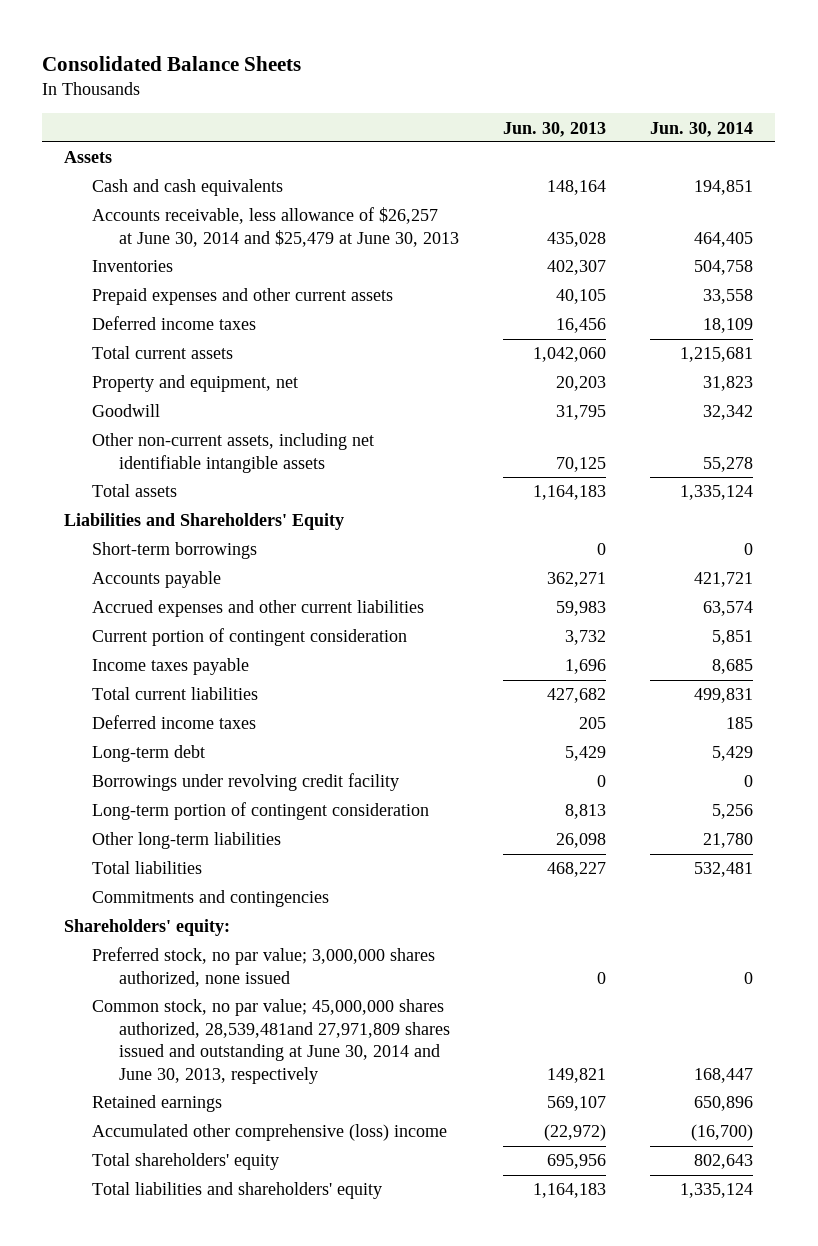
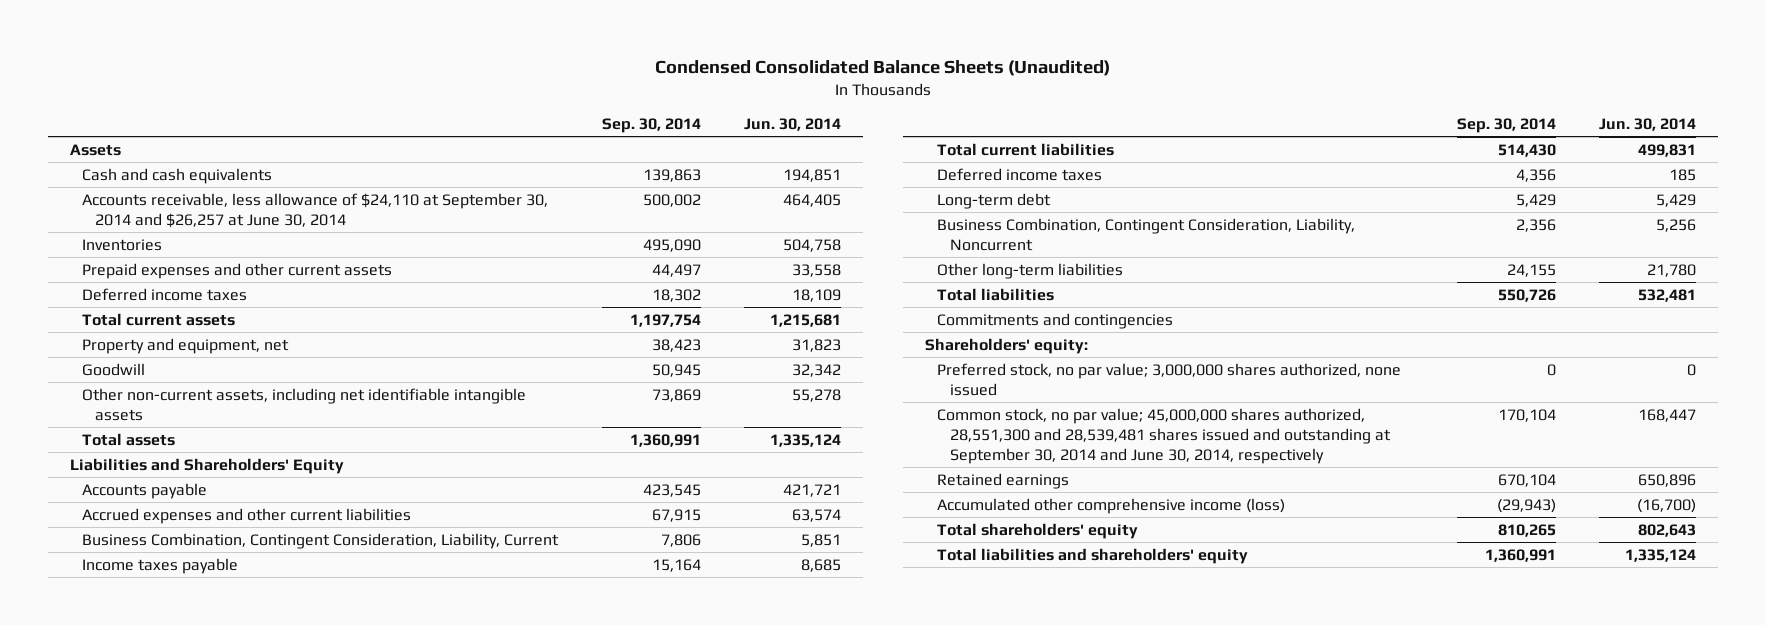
[42,55,302,71] Consolidated Balance Sheets -> [655,60,1111,77] Condensed Consolidated Balance Sheets (Unaudited)
[503,121,607,137] Jun. 30, 2013 -> none
none -> [601,117,701,133] Sep. 30, 2014
[91,207,460,247] Accounts receivable, less allowance of $26,257 at June 30, 2014 and $25,479 at June 30, 2013 -> [82,192,549,228] Accounts receivable, less allowance of $24,110 at September 30, 2014 and $26,257 at June 30, 2014
[91,542,257,560] Short-term borrowings -> none
[91,628,407,647] Current portion of contingent consideration -> [82,532,560,549] Business Combination, Contingent Consideration, Liability, Current
[91,773,399,792] Borrowings under revolving credit facility -> none
[91,802,429,821] Long-term portion of contingent consideration -> [937,217,1356,251] Business Combination, Contingent Consideration, Liability, Noncurrent
[91,999,451,1084] Common stock, no par value; 45,000,000 shares authorized, 28,539,481and 27,971,809 shares issued and outstanding at June 30, 2014 and June 30, 2013, respectively -> [937,407,1391,465] Common stock, no par value; 45,000,000 shares authorized, 28,551,300 and 28,539,481 shares issued and outstanding at September 30, 2014 and June 30, 2014, respectively
[91,1124,447,1142] Accumulated other comprehensive (loss) income -> [937,497,1286,514] Accumulated other comprehensive income (loss)

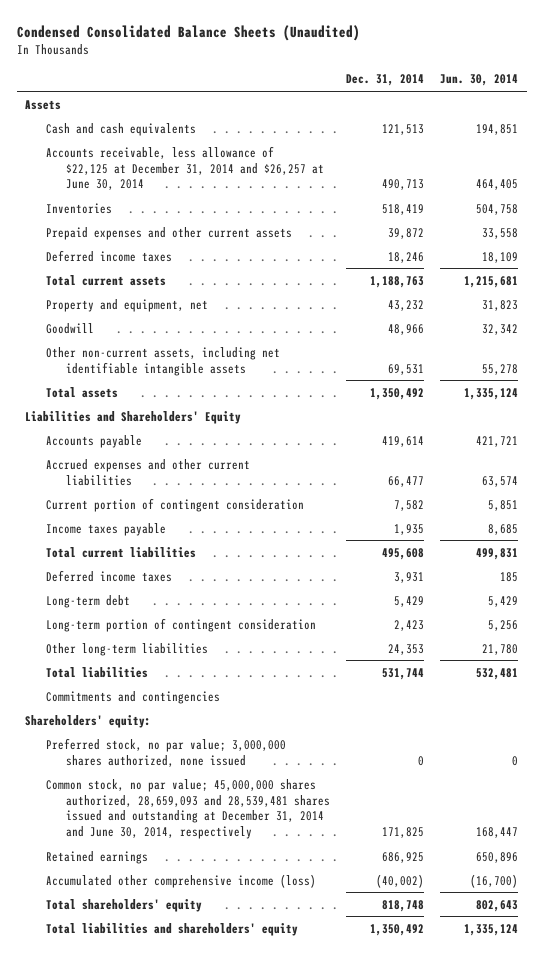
[601,117,701,133] Sep. 30, 2014 -> none
none -> [346,74,425,87] Dec. 31, 2014
[82,192,549,228] Accounts receivable, less allowance of $24,110 at September 30, 2014 and $26,257 at June 30, 2014 -> [45,145,324,191] Accounts receivable, less allowance of $22,125 at December 31, 2014 and $26,257 at June 30, 2014
[82,532,560,549] Business Combination, Contingent Consideration, Liability, Current -> [45,497,304,512] Current portion of contingent consideration
[937,217,1356,251] Business Combination, Contingent Consideration, Liability, Noncurrent -> [45,617,316,632] Long-term portion of contingent consideration
[937,407,1391,465] Common stock, no par value; 45,000,000 shares authorized, 28,551,300 and 28,539,481 shares issued and outstanding at September 30, 2014 and June 30, 2014, respectively -> [45,778,330,840] Common stock, no par value; 45,000,000 shares authorized, 28,659,093 and 28,539,481 shares issued and outstanding at December 31, 2014 and June 30, 2014, respectively

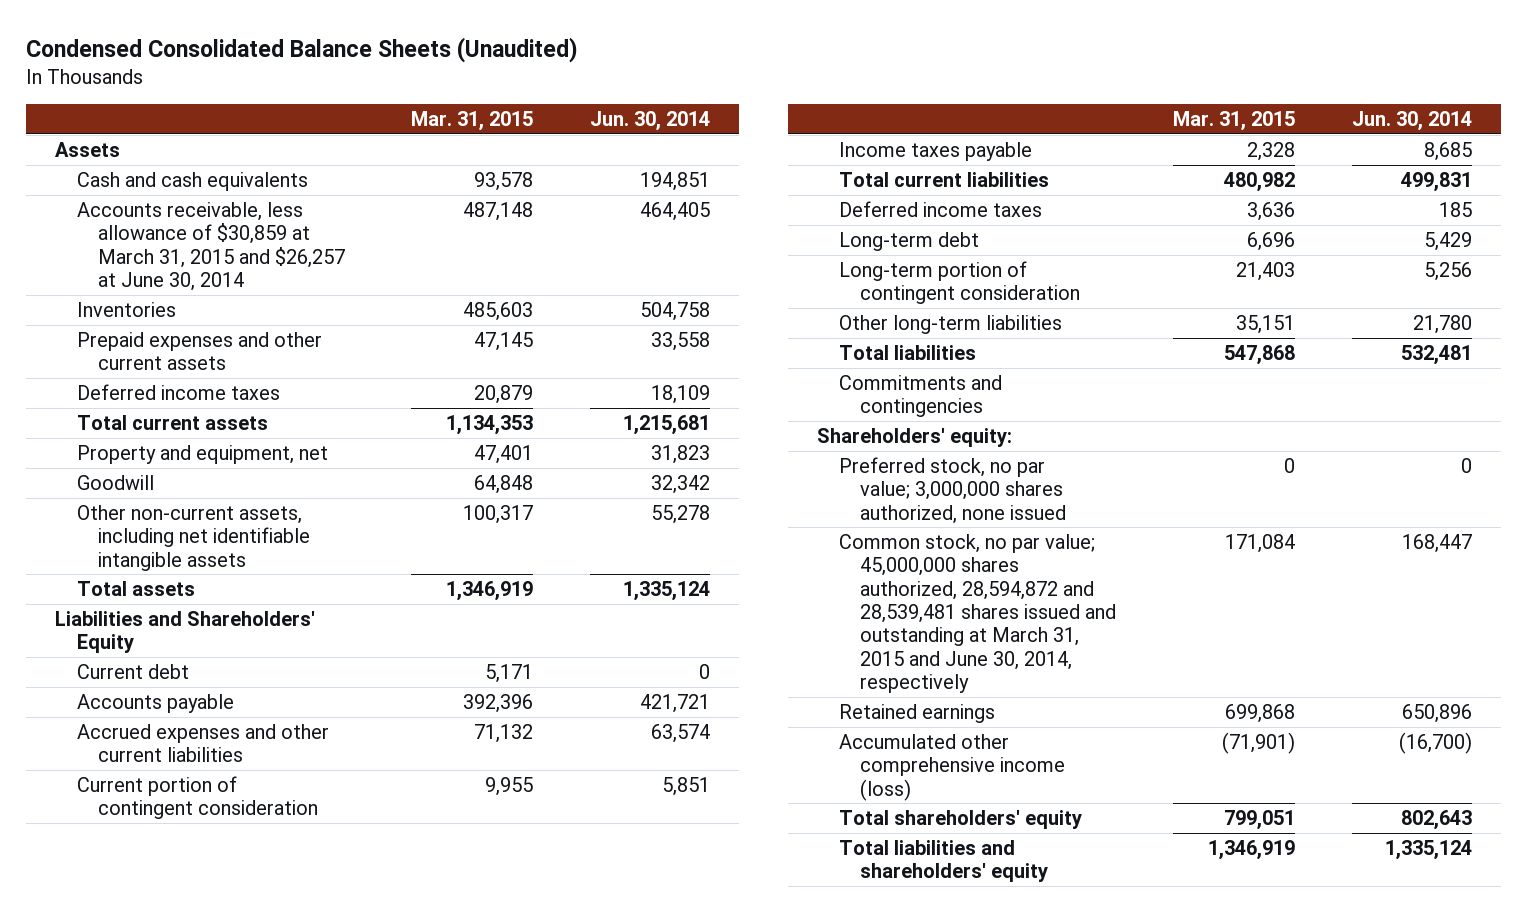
[346,74,425,87] Dec. 31, 2014 -> none
none -> [411,110,534,131] Mar. 31, 2015
[45,145,324,191] Accounts receivable, less allowance of $22,125 at December 31, 2014 and $26,257 at June 30, 2014 -> [76,201,346,291] Accounts receivable, less allowance of $30,859 at March 31, 2015 and $26,257 at June 30, 2014
none -> [76,663,189,679] Current debt
[45,778,330,840] Common stock, no par value; 45,000,000 shares authorized, 28,659,093 and 28,539,481 shares issued and outstanding at December 31, 2014 and June 30, 2014, respectively -> [838,533,1117,694] Common stock, no par value; 45,000,000 shares authorized, 28,594,872 and 28,539,481 shares issued and outstanding at March 31, 2015 and June 30, 2014, respectively

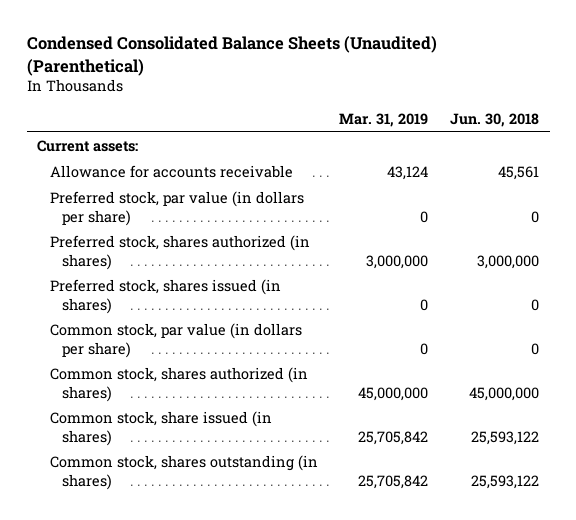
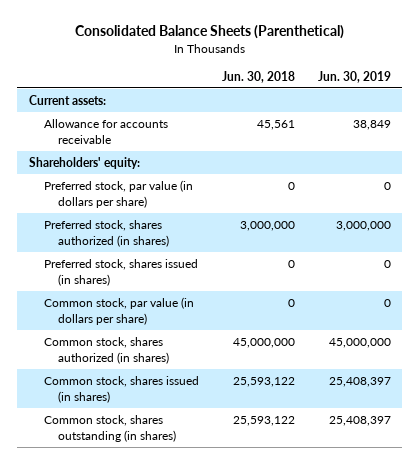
[26,36,437,76] Condensed Consolidated Balance Sheets (Unaudited) (Parenthetical) -> [74,25,344,40] Consolidated Balance Sheets (Parenthetical)
[339,113,429,128] Mar. 31, 2019 -> none
none -> [317,70,391,83] Jun. 30, 2019
none -> [28,156,140,169] Shareholders' equity:
[49,411,272,446] Common stock, share issued (in shares) -> [43,375,199,403] Common stock, shares issued (in shares)

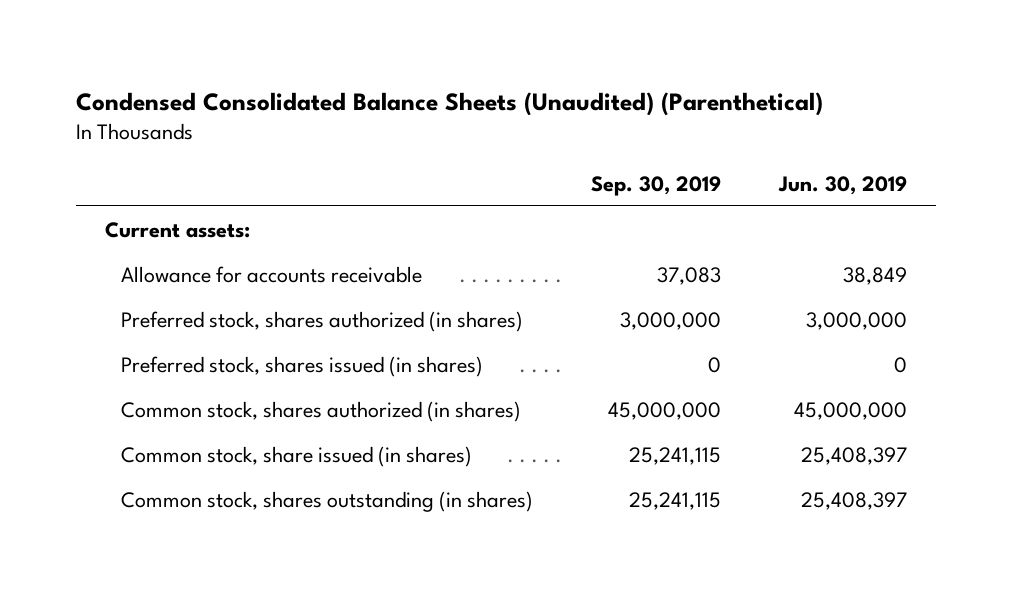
[74,25,344,40] Consolidated Balance Sheets (Parenthetical) -> [75,91,823,116] Condensed Consolidated Balance Sheets (Unaudited) (Parenthetical)
[221,70,295,83] Jun. 30, 2018 -> none
none -> [591,175,722,196] Sep. 30, 2019
[28,156,140,169] Shareholders' equity: -> none
[43,179,193,208] Preferred stock, par value (in dollars per share) -> none
[43,296,194,325] Common stock, par value (in dollars per share) -> none
[43,375,199,403] Common stock, shares issued (in shares) -> [120,445,472,467] Common stock, share issued (in shares)

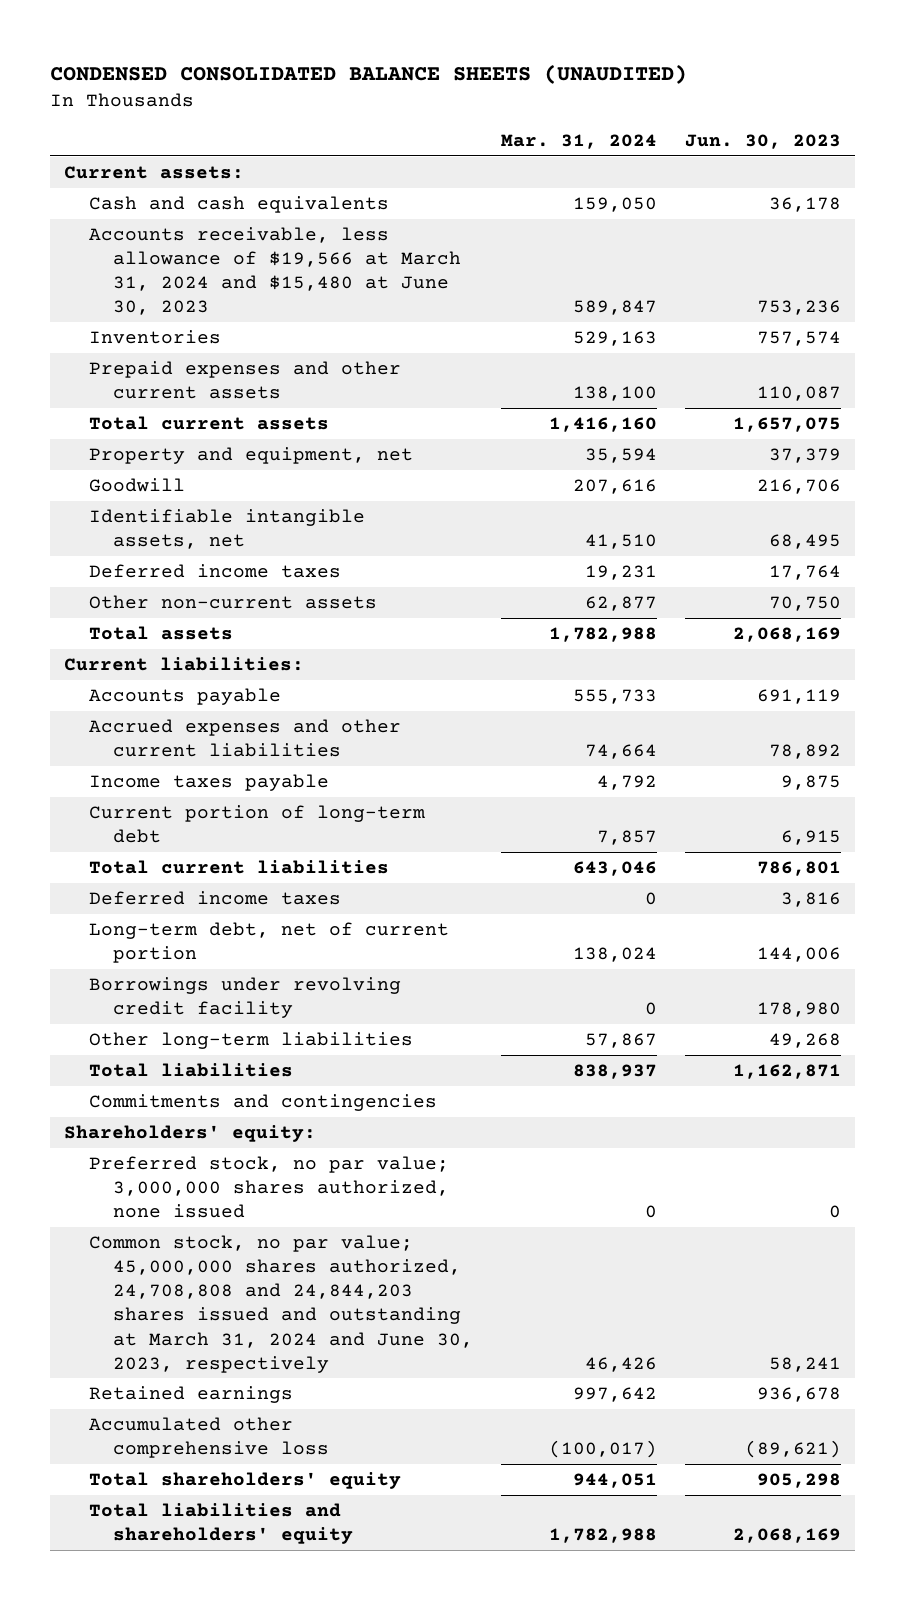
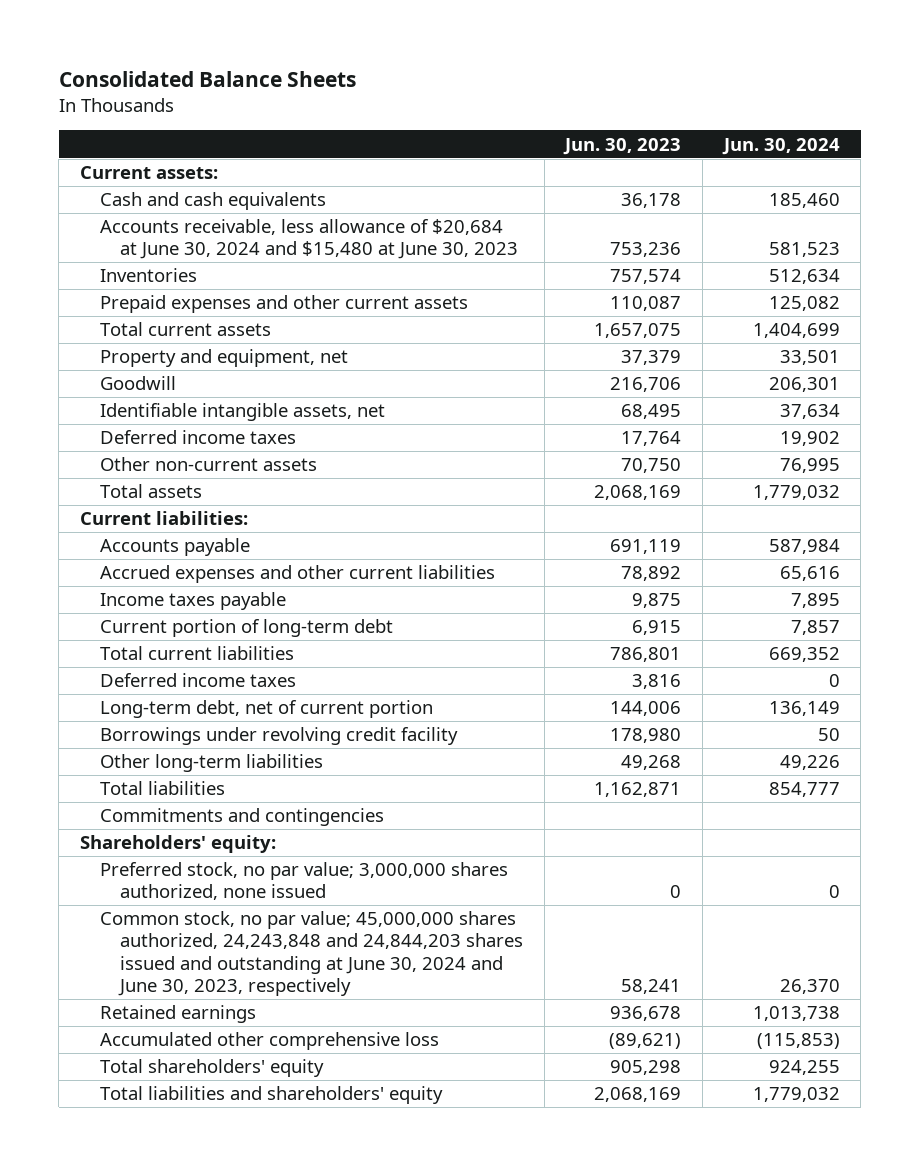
[49,63,687,84] CONDENSED CONSOLIDATED BALANCE SHEETS (UNAUDITED) -> [58,71,356,88] Consolidated Balance Sheets
[501,133,658,149] Mar. 31, 2024 -> none
none -> [721,137,840,155] Jun. 30, 2024
[88,226,462,316] Accounts receivable, less allowance of $19,566 at March 31, 2024 and $15,480 at June 30, 2023 -> [99,219,519,260] Accounts receivable, less allowance of $20,684 at June 30, 2024 and $15,480 at June 30, 2023
[88,1234,474,1373] Common stock, no par value; 45,000,000 shares authorized, 24,708,808 and 24,844,203 shares issued and outstanding at March 31, 2024 and June 30, 2023, respectively -> [99,911,524,996] Common stock, no par value; 45,000,000 shares authorized, 24,243,848 and 24,844,203 shares issued and outstanding at June 30, 2024 and June 30, 2023, respectively

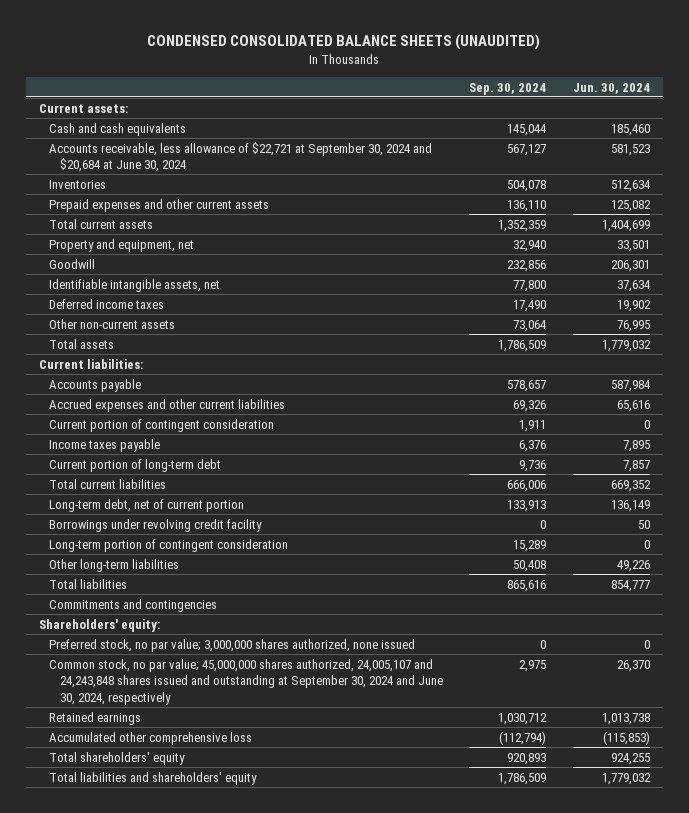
[58,71,356,88] Consolidated Balance Sheets -> [147,34,541,51] CONDENSED CONSOLIDATED BALANCE SHEETS (UNAUDITED)
[563,137,682,155] Jun. 30, 2023 -> none
none -> [469,82,547,95] Sep. 30, 2024
[99,219,519,260] Accounts receivable, less allowance of $20,684 at June 30, 2024 and $15,480 at June 30, 2023 -> [49,141,433,173] Accounts receivable, less allowance of $22,721 at September 30, 2024 and $20,684 at June 30, 2024
none -> [49,418,275,432] Current portion of contingent consideration
[99,673,296,688] Deferred income taxes -> none
none -> [49,538,289,552] Long-term portion of contingent consideration
[99,911,524,996] Common stock, no par value; 45,000,000 shares authorized, 24,243,848 and 24,844,203 shares issued and outstanding at June 30, 2024 and June 30, 2023, respectively -> [49,658,443,705] Common stock, no par value; 45,000,000 shares authorized, 24,005,107 and 24,243,848 shares issued and outstanding at September 30, 2024 and June 30, 2024, respectively

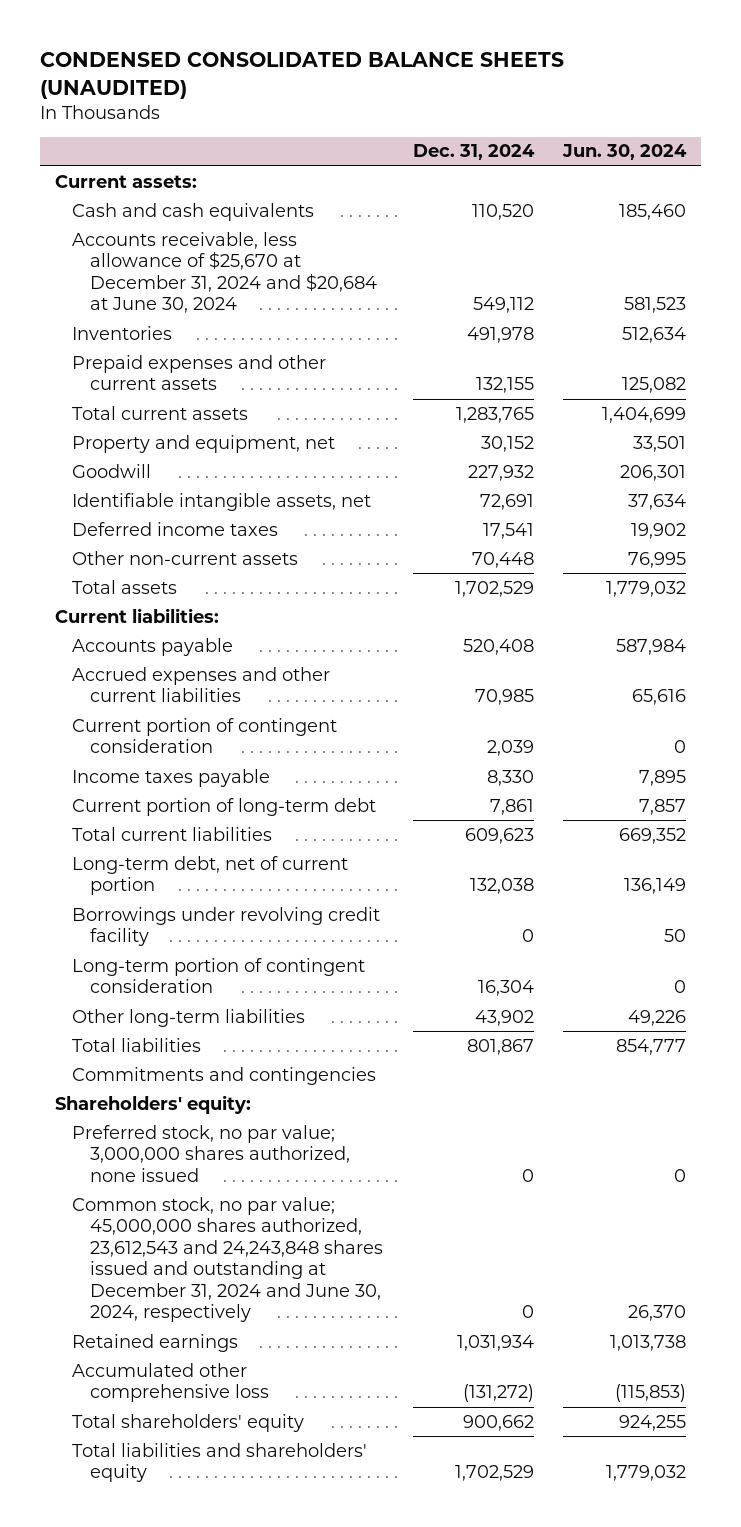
[469,82,547,95] Sep. 30, 2024 -> none
none -> [412,144,535,161] Dec. 31, 2024
[49,141,433,173] Accounts receivable, less allowance of $22,721 at September 30, 2024 and $20,684 at June 30, 2024 -> [72,231,377,314] Accounts receivable, less allowance of $25,670 at December 31, 2024 and $20,684 at June 30, 2024
[49,658,443,705] Common stock, no par value; 45,000,000 shares authorized, 24,005,107 and 24,243,848 shares issued and outstanding at September 30, 2024 and June 30, 2024, respectively -> [72,1196,383,1323] Common stock, no par value; 45,000,000 shares authorized, 23,612,543 and 24,243,848 shares issued and outstanding at December 31, 2024 and June 30, 2024, respectively

